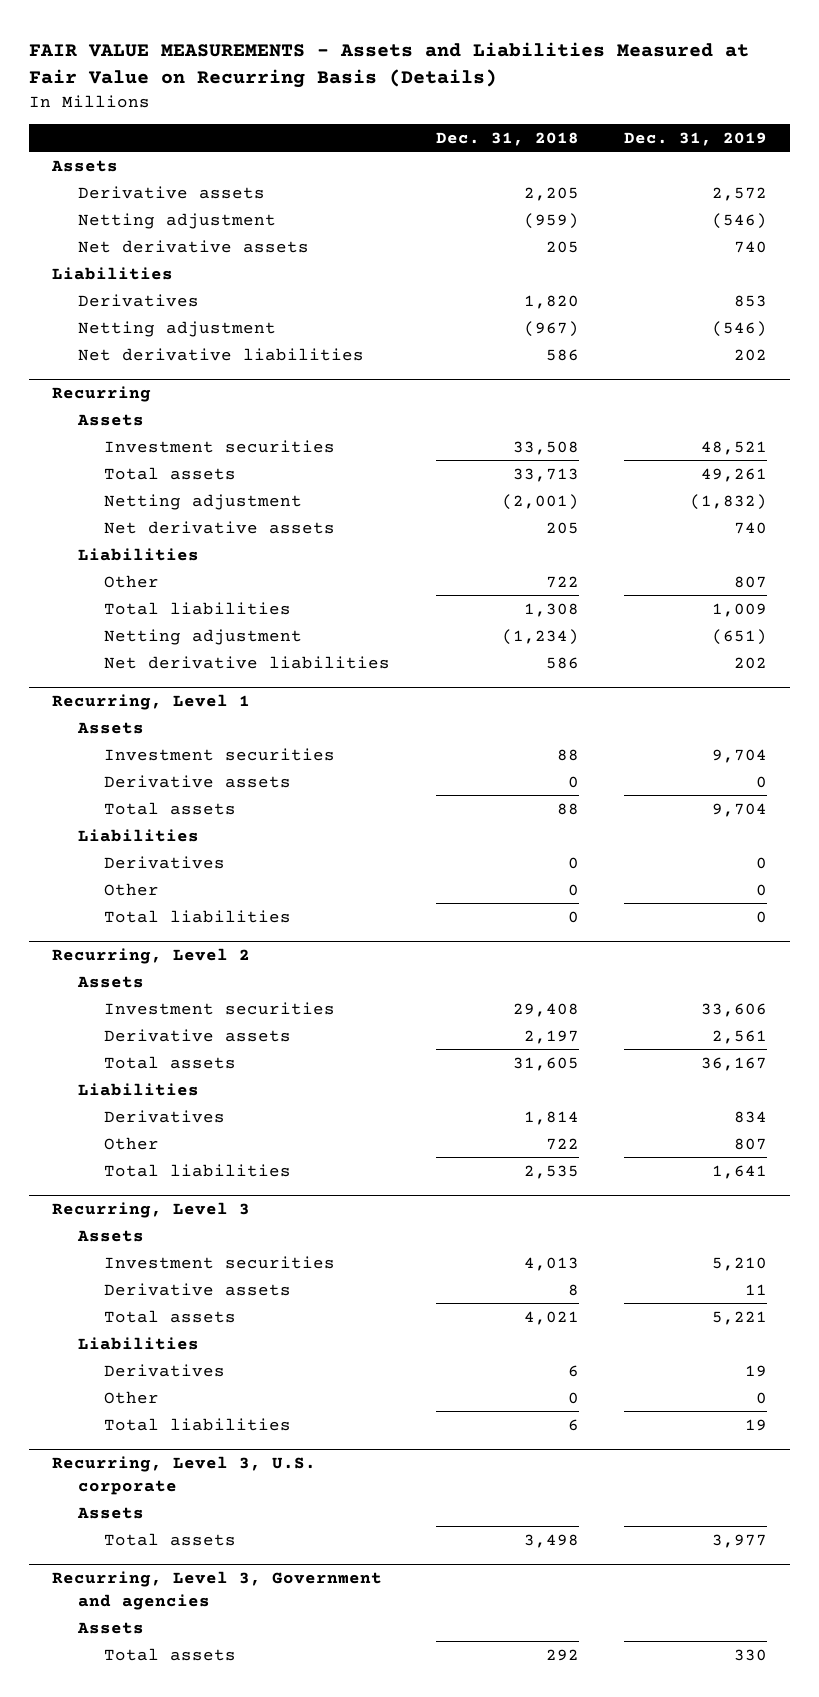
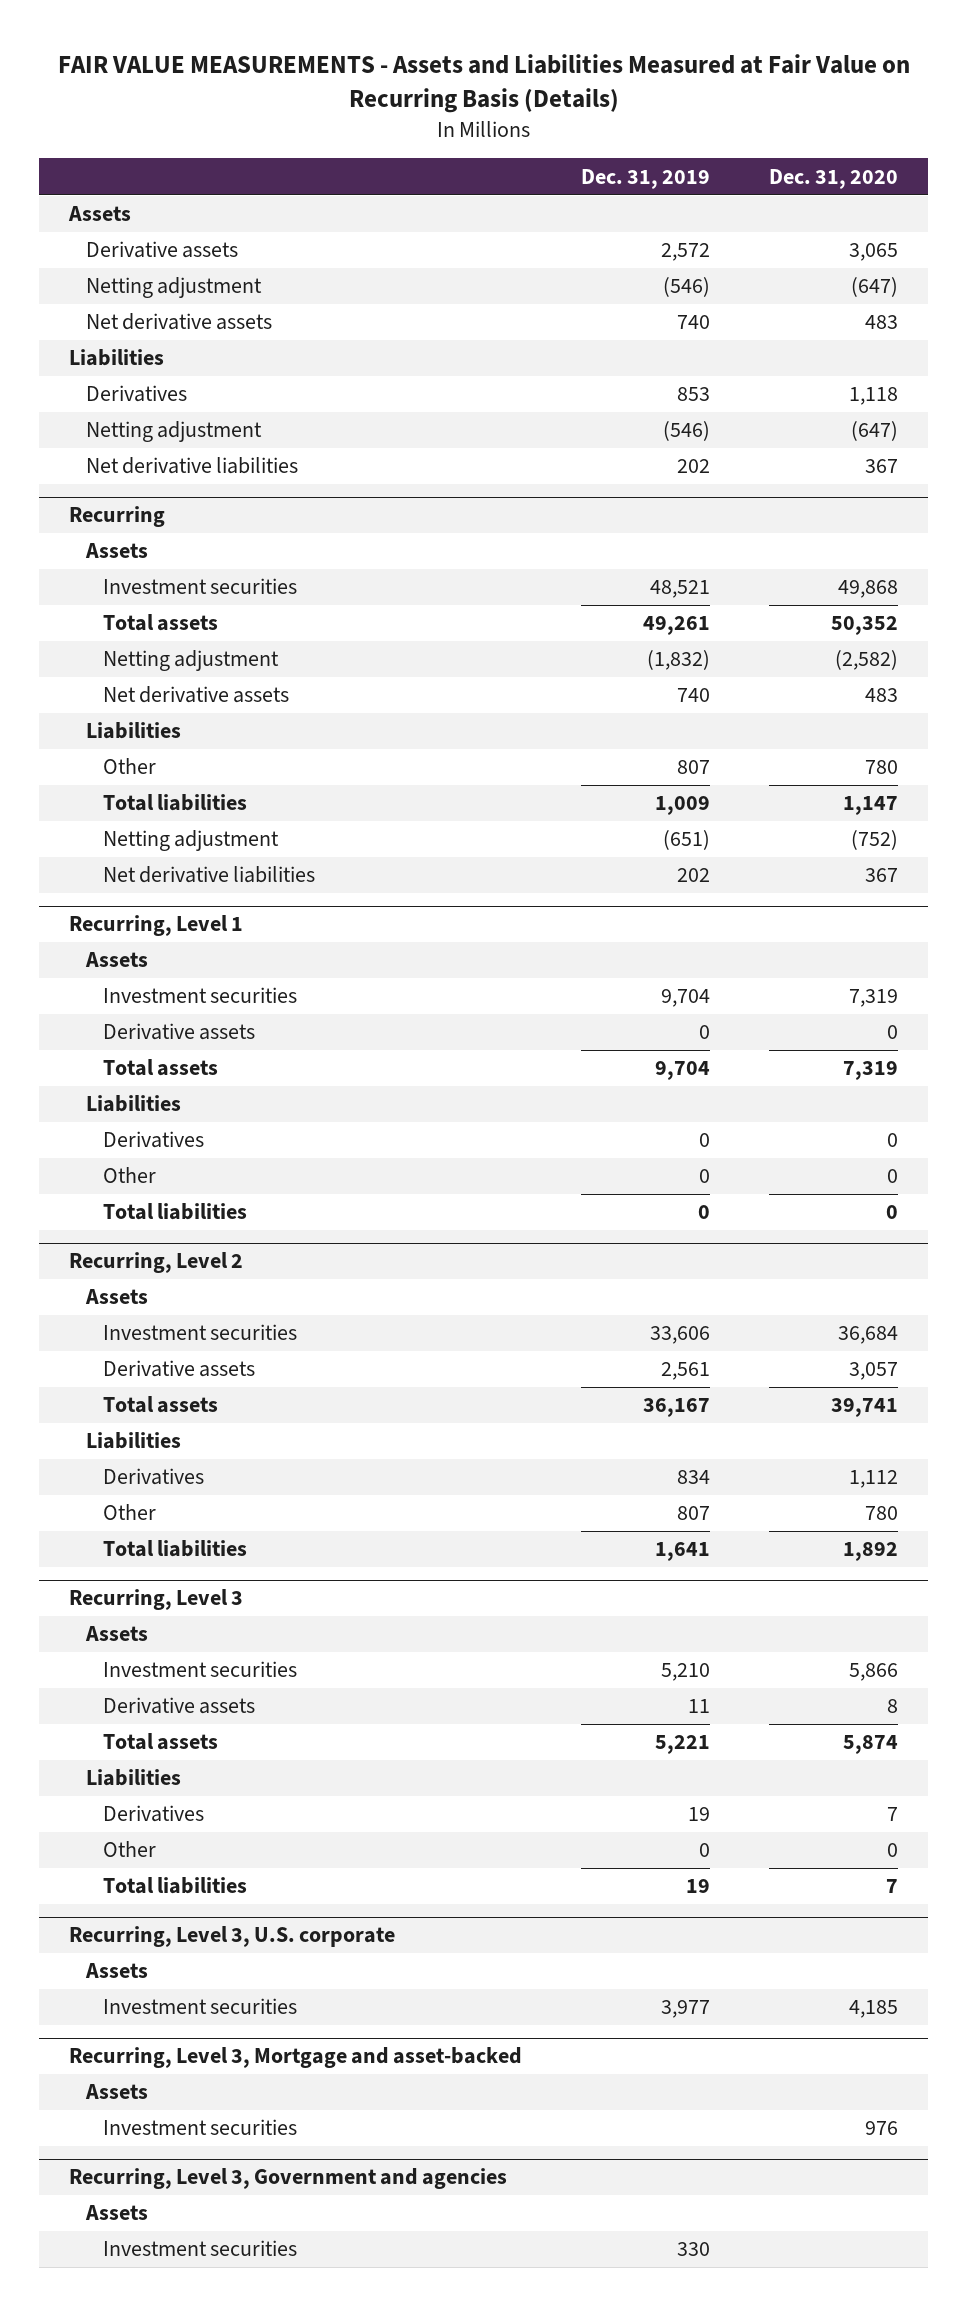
[435,131,579,146] Dec. 31, 2018 -> none
none -> [769,168,899,189] Dec. 31, 2020
[103,1532,236,1546] Total assets -> [103,1998,298,2015] Investment securities
none -> [69,2047,523,2069] Recurring, Level 3, Mortgage and asset-backed
none -> [85,2084,149,2100] Assets
none -> [103,2119,298,2136] Investment securities
[103,1647,236,1661] Total assets -> none
none -> [103,2240,298,2257] Investment securities

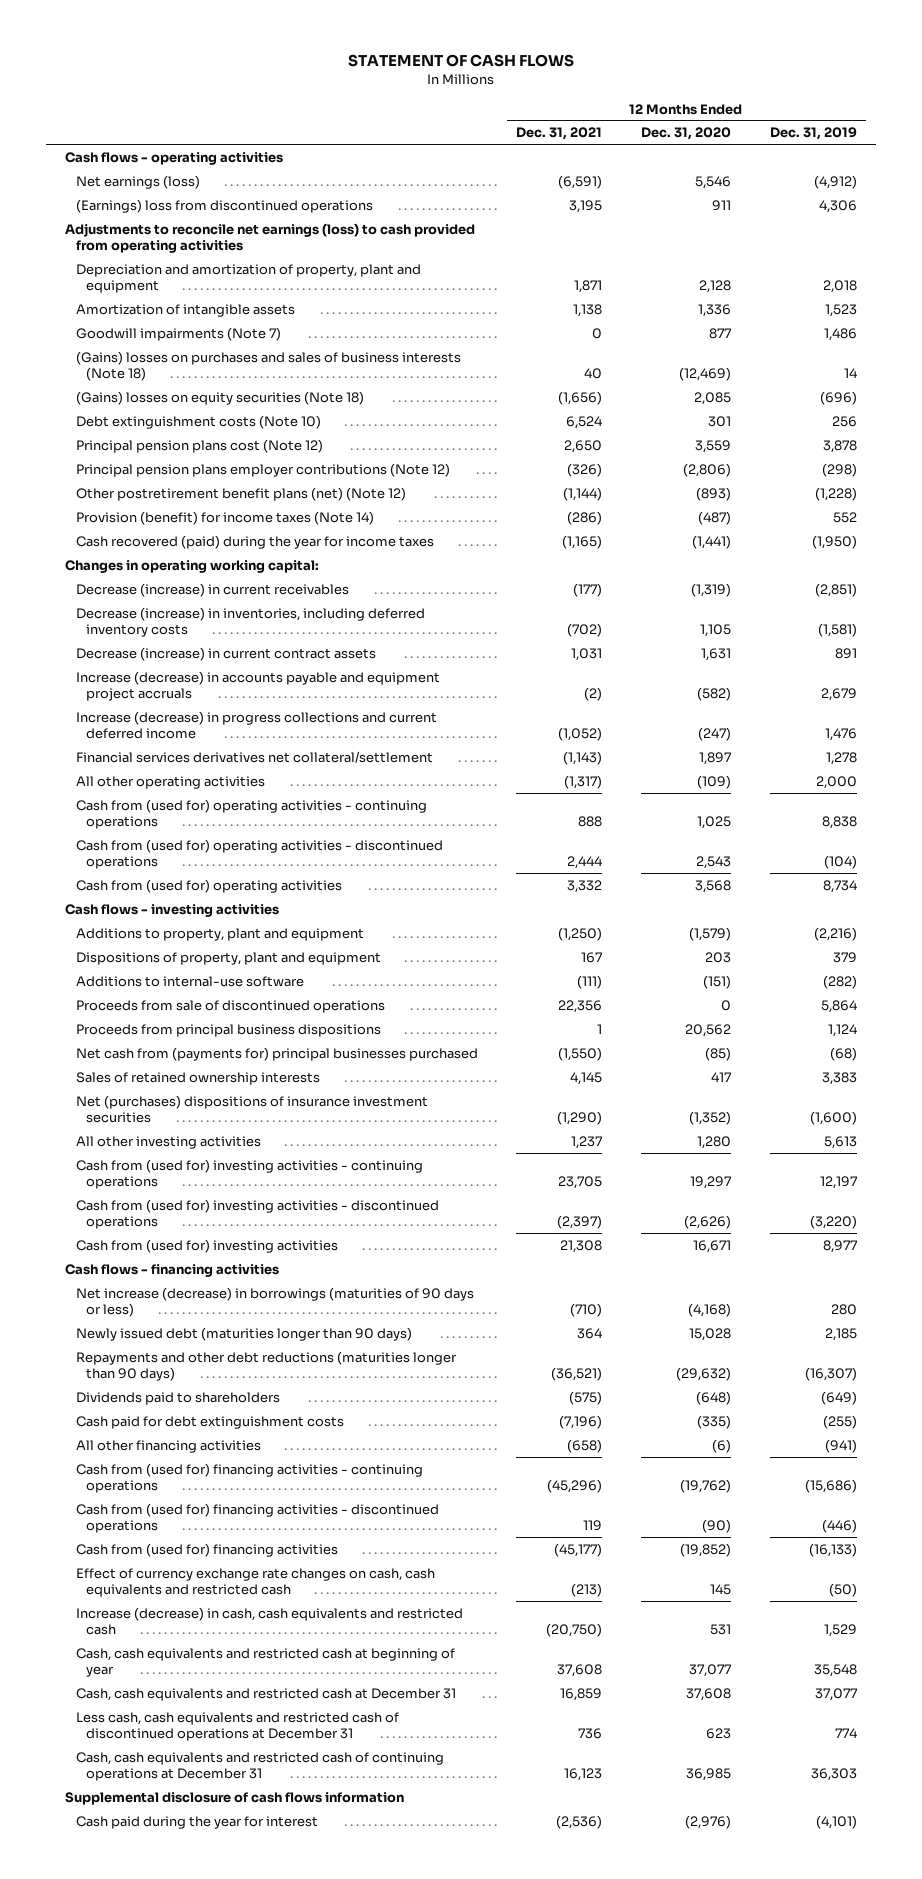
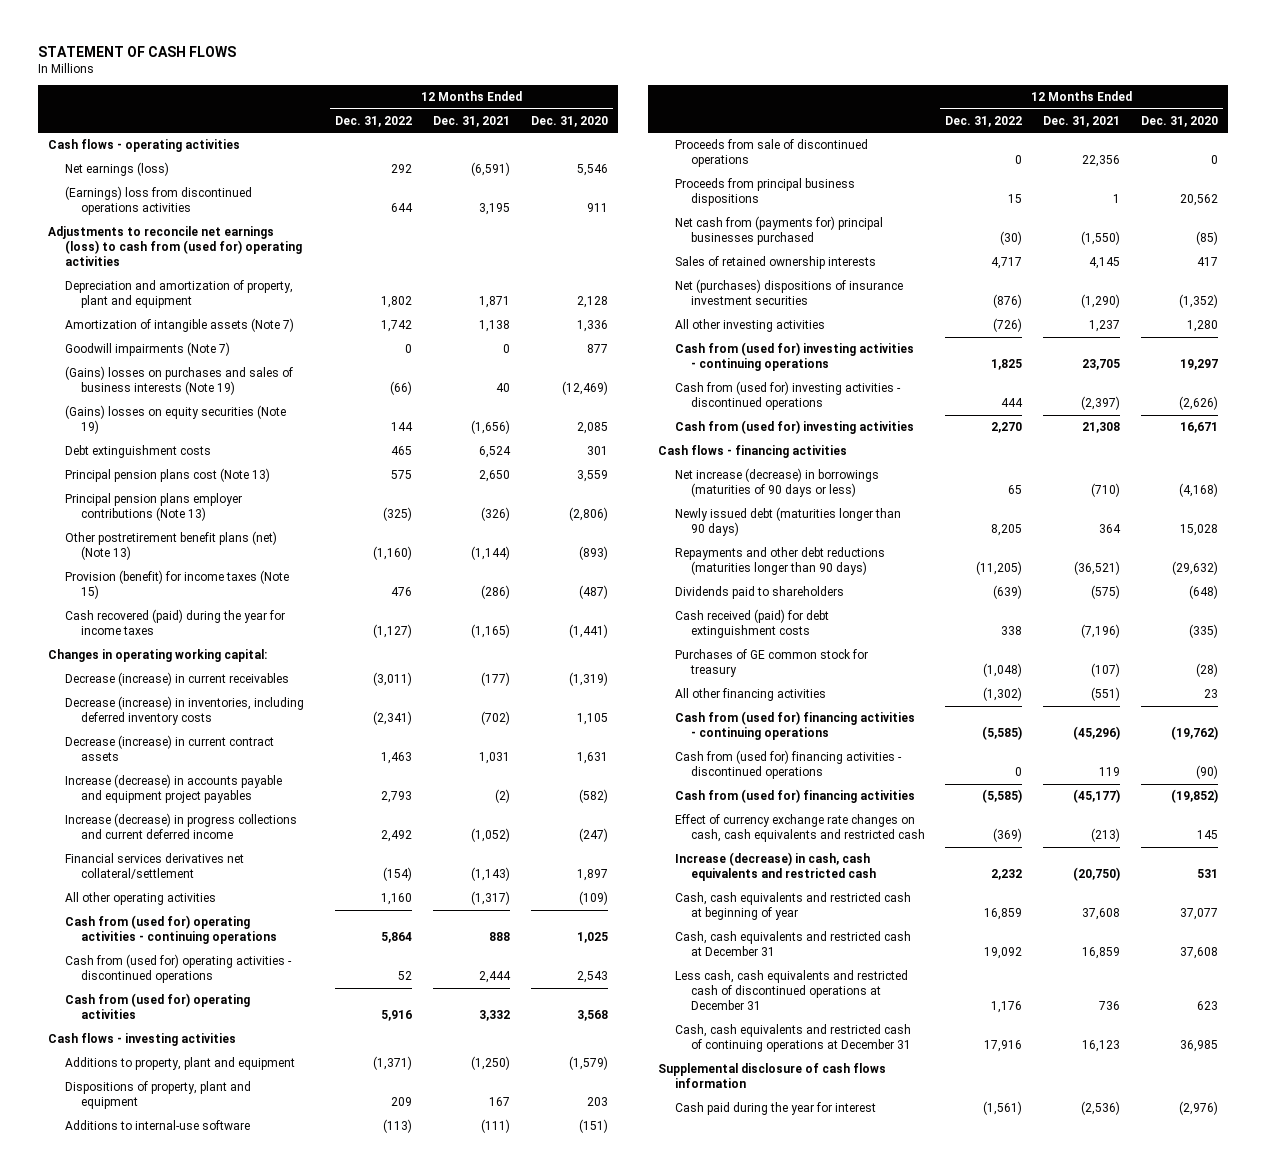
[769,127,857,141] Dec. 31, 2019 -> none
none -> [335,115,413,127] Dec. 31, 2022
[75,198,373,213] (Earnings) loss from discontinued operations -> [64,186,252,216] (Earnings) loss from discontinued operations activities
[65,222,476,253] Adjustments to reconcile net earnings (loss) to cash provided from operating activities -> [48,226,302,266] Adjustments to reconcile net earnings (loss) to cash from (used for) operating activities
[75,303,295,317] Amortization of intangible assets -> [64,318,294,333] Amortization of intangible assets (Note 7)
[75,350,461,381] (Gains) losses on purchases and sales of business interests (Note 18) -> [64,366,293,396] (Gains) losses on purchases and sales of business interests (Note 19)
[75,390,364,405] (Gains) losses on equity securities (Note 18) -> [64,405,286,435] (Gains) losses on equity securities (Note 19)
[75,414,321,429] Debt extinguishment costs (Note 10) -> [64,445,211,459] Debt extinguishment costs
[75,438,323,453] Principal pension plans cost (Note 12) -> [64,468,270,483] Principal pension plans cost (Note 13)
[75,462,450,477] Principal pension plans employer contributions (Note 12) -> [64,493,242,522] Principal pension plans employer contributions (Note 13)
[75,486,406,501] Other postretirement benefit plans (net) (Note 12) -> [64,531,277,561] Other postretirement benefit plans (net) (Note 13)
[75,510,374,525] Provision (benefit) for income taxes (Note 14) -> [64,570,289,600] Provision (benefit) for income taxes (Note 15)
[75,670,440,701] Increase (decrease) in accounts payable and equipment project accruals -> [64,774,282,804] Increase (decrease) in accounts payable and equipment project payables
[75,1415,344,1429] Cash paid for debt extinguishment costs -> [674,609,829,639] Cash received (paid) for debt extinguishment costs
none -> [674,649,868,678] Purchases of GE common stock for treasury
[567,1438,603,1453] (658) -> [1091,687,1121,702] (551)
[711,1438,731,1453] (6) -> [1203,689,1218,699] 23

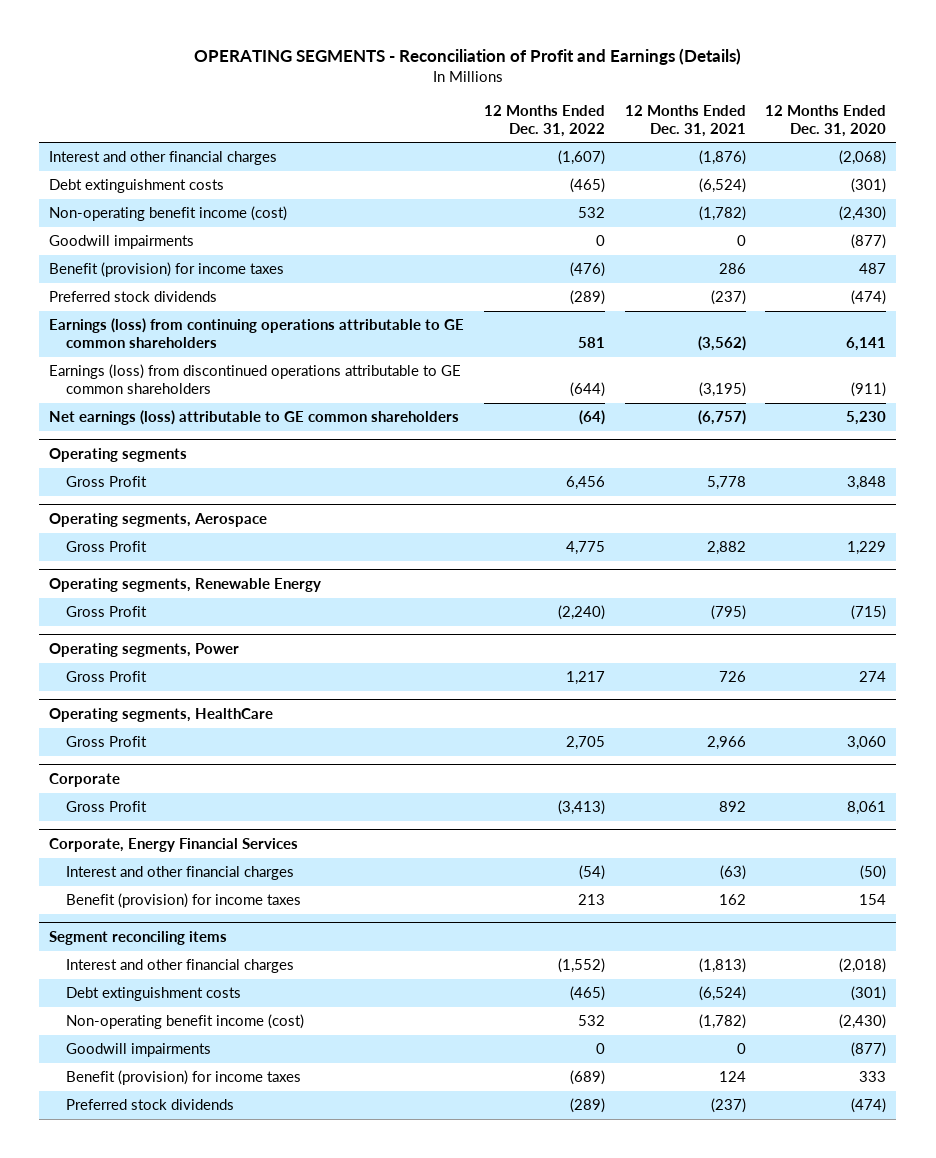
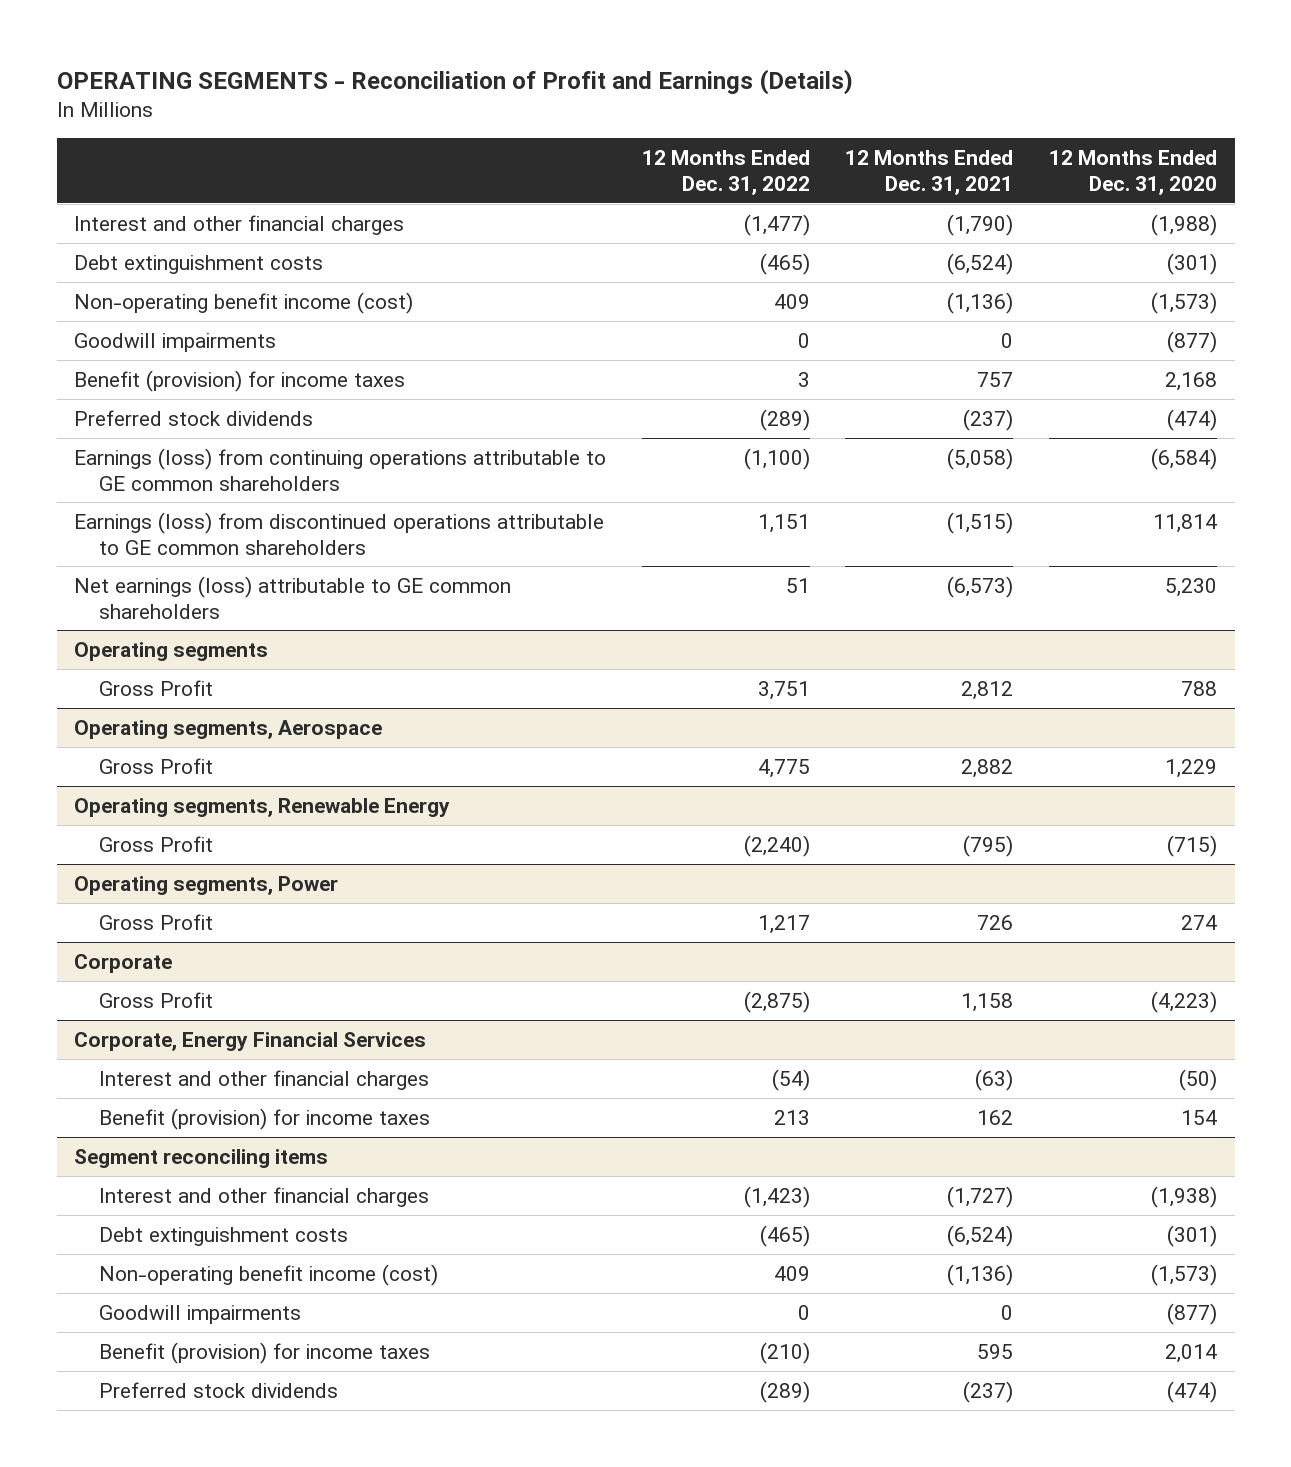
[557,150,605,166] (1,607) -> [743,213,810,236] (1,477)
[698,150,746,166] (1,876) -> [947,213,1014,236] (1,790)
[839,150,887,166] (2,068) -> [1150,213,1217,236] (1,988)
[577,207,605,219] 532 -> [773,293,810,309] 409
[698,206,746,222] (1,782) -> [947,291,1014,314] (1,136)
[839,206,887,222] (2,430) -> [1150,291,1217,314] (1,573)
[569,262,605,278] (476) -> [797,371,810,387] 3
[718,263,746,275] 286 -> [977,371,1014,387] 757
[859,263,887,275] 487 -> [1164,371,1217,391] 2,168
[577,337,605,349] 581 -> [743,447,810,470] (1,100)
[697,336,746,352] (3,562) -> [947,447,1014,470] (5,058)
[846,337,887,352] 6,141 -> [1150,447,1217,470] (6,584)
[569,382,605,398] (644) -> [757,513,810,533] 1,151
[698,382,746,398] (3,195) -> [947,511,1014,534] (1,515)
[851,382,887,398] (911) -> [1152,513,1217,533] 11,814
[578,410,605,426] (64) -> [785,577,810,593] 51
[697,410,746,426] (6,757) -> [947,575,1014,598] (6,573)
[565,476,605,491] 6,456 -> [757,680,810,700] 3,751
[706,476,746,491] 5,778 -> [961,680,1014,700] 2,812
[847,476,887,491] 3,848 -> [1180,680,1217,696] 788
[49,708,274,723] Operating segments, HealthCare -> none
[66,736,148,748] Gross Profit -> none
[557,800,605,816] (3,413) -> [743,990,810,1013] (2,875)
[718,801,746,813] 892 -> [961,992,1014,1012] 1,158
[847,801,887,816] 8,061 -> [1150,990,1217,1013] (4,223)
[557,958,605,974] (1,552) -> [743,1185,810,1208] (1,423)
[698,958,746,974] (1,813) -> [947,1185,1014,1208] (1,727)
[839,958,887,974] (2,018) -> [1150,1185,1217,1208] (1,938)
[577,1015,605,1027] 532 -> [773,1265,810,1281] 409
[698,1014,746,1030] (1,782) -> [947,1263,1014,1286] (1,136)
[839,1014,887,1030] (2,430) -> [1150,1263,1217,1286] (1,573)
[569,1070,605,1086] (689) -> [759,1341,810,1364] (210)
[718,1071,746,1083] 124 -> [977,1343,1014,1359] 595
[859,1071,887,1083] 333 -> [1164,1343,1217,1363] 2,014

